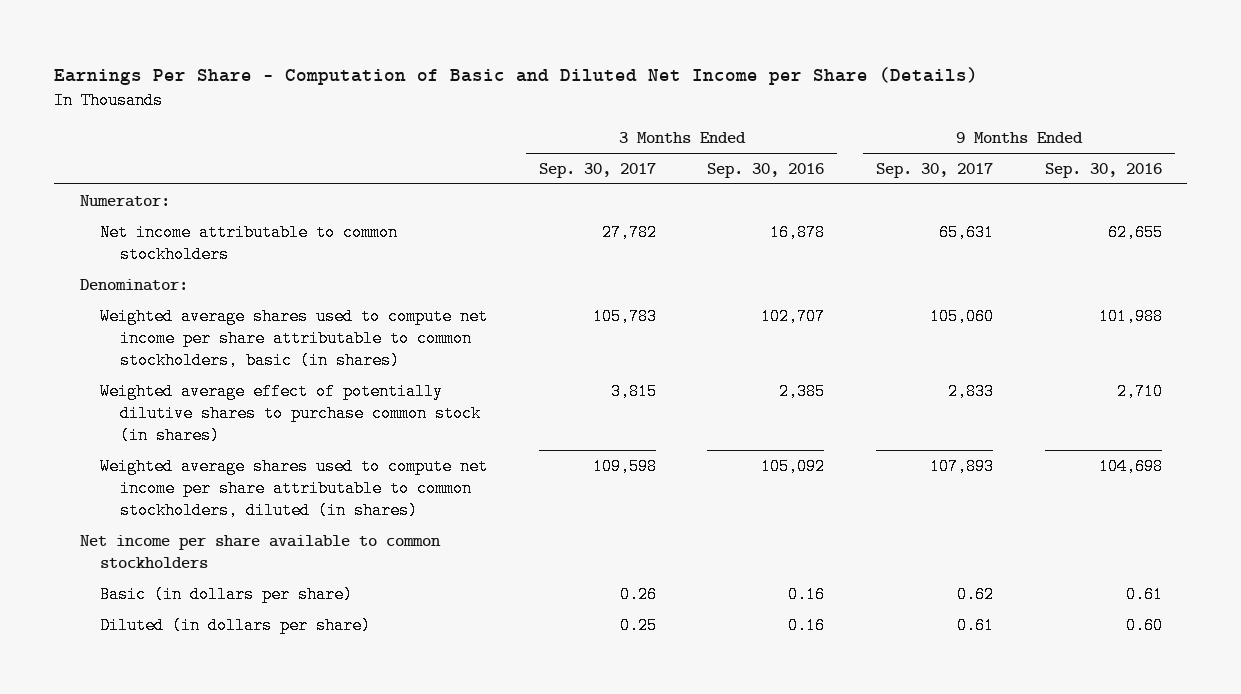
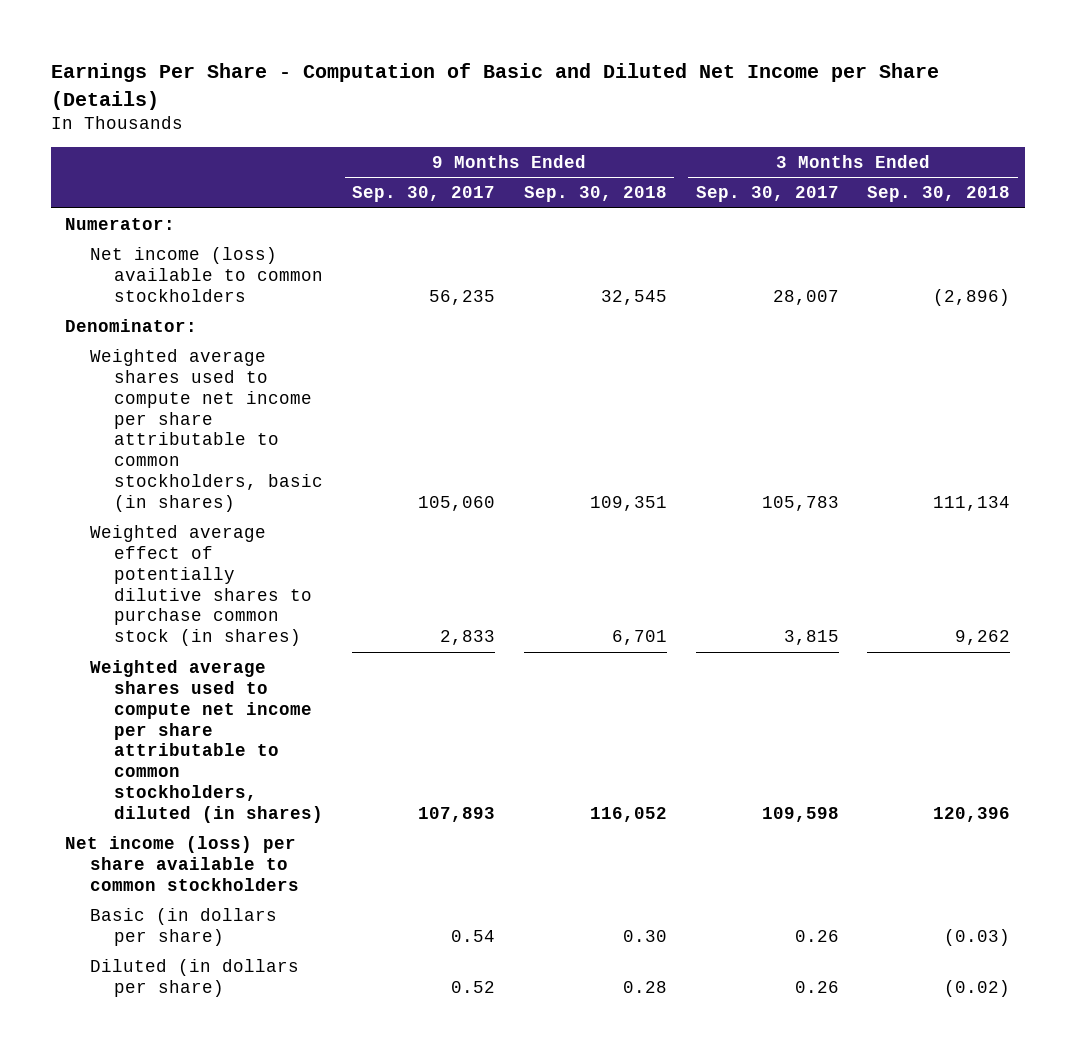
[707,162,825,178] Sep. 30, 2016 -> none
[1044,162,1162,178] Sep. 30, 2016 -> none
none -> [523,186,667,203] Sep. 30, 2018
none -> [867,186,1011,203] Sep. 30, 2018
[100,223,399,264] Net income attributable to common stockholders -> [89,247,323,302] Net income (loss) available to common stockholders
[601,223,657,241] 27,782 -> [772,289,839,305] 28,007
[938,223,994,241] 65,631 -> [428,289,495,305] 56,235
[79,534,441,569] Net income per share available to common stockholders -> [65,836,299,891] Net income (loss) per share available to common stockholders
[956,585,994,603] 0.62 -> [450,929,495,942] 0.54
[619,616,657,634] 0.25 -> [794,980,839,993] 0.26
[956,616,994,634] 0.61 -> [450,980,495,993] 0.52

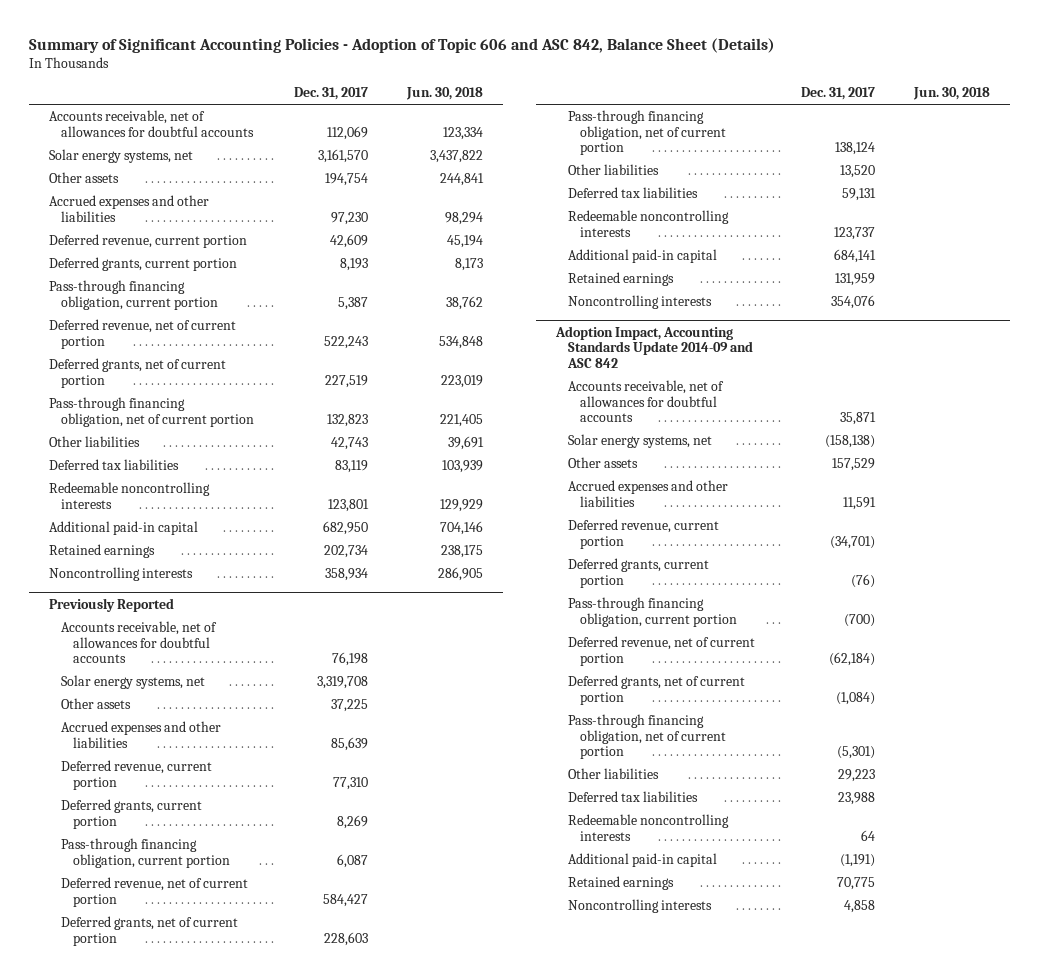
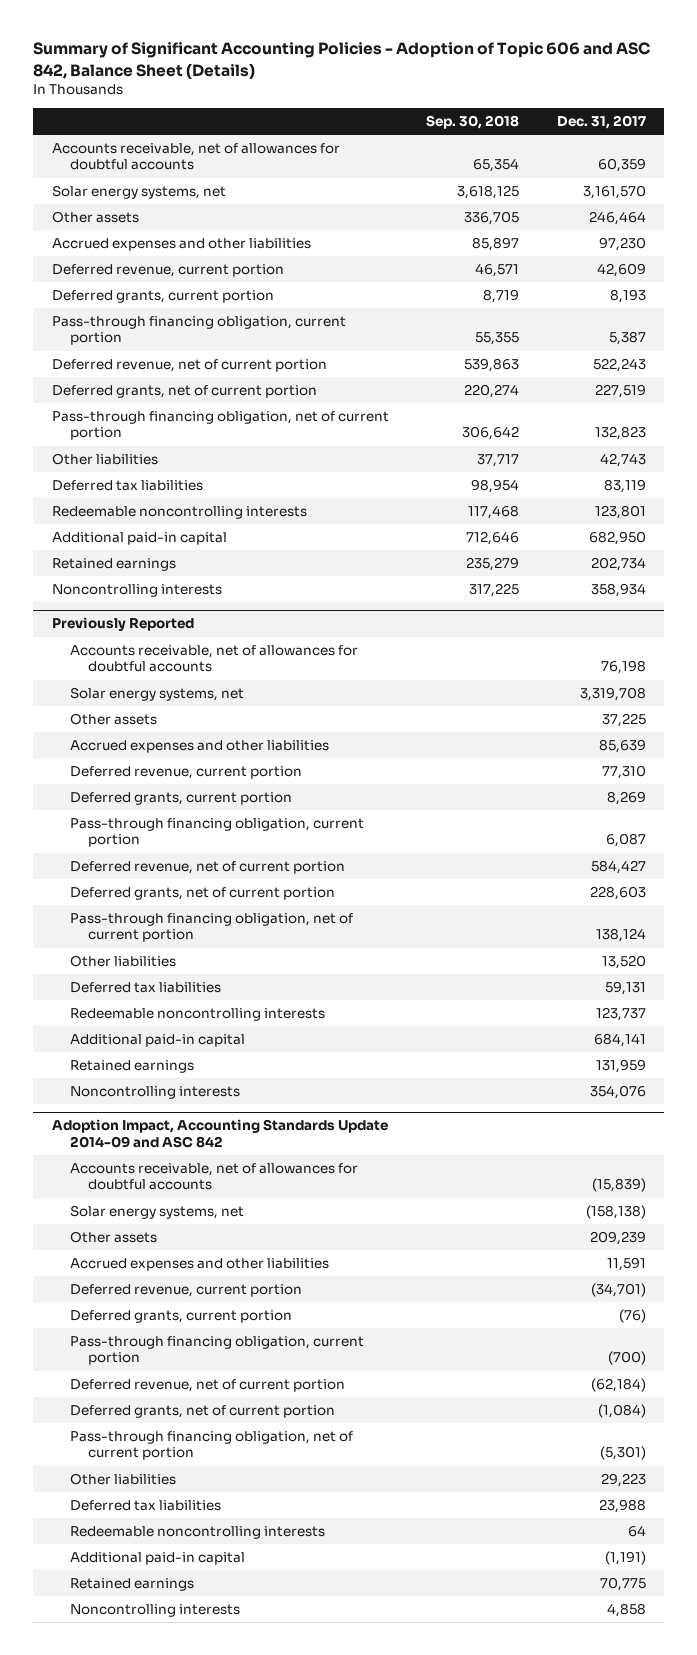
[406,87,484,101] Jun. 30, 2018 -> none
none -> [426,115,520,130] Sep. 30, 2018
[326,125,368,140] 112,069 -> [597,158,646,173] 60,359
[324,173,368,187] 194,754 -> [588,211,646,226] 246,464
[839,412,876,426] 35,871 -> [591,1178,646,1193] (15,839)
[831,458,875,472] 157,529 -> [589,1231,646,1246] 209,239

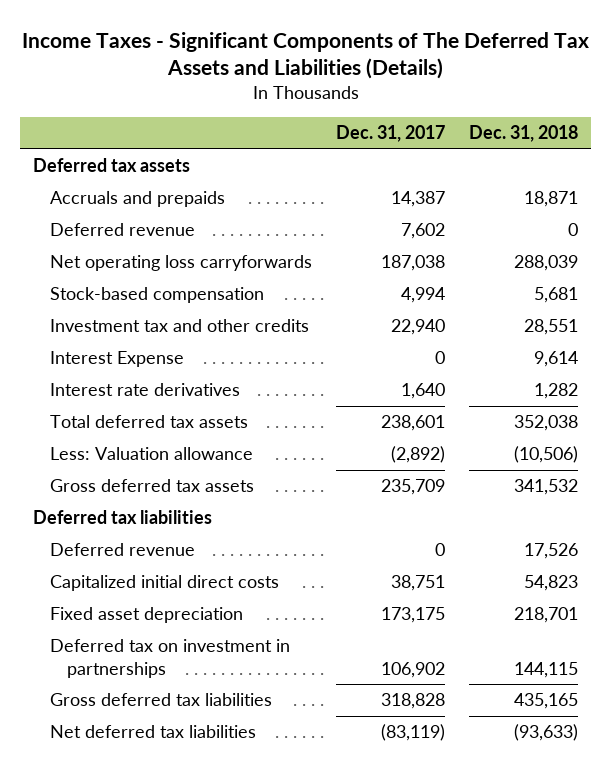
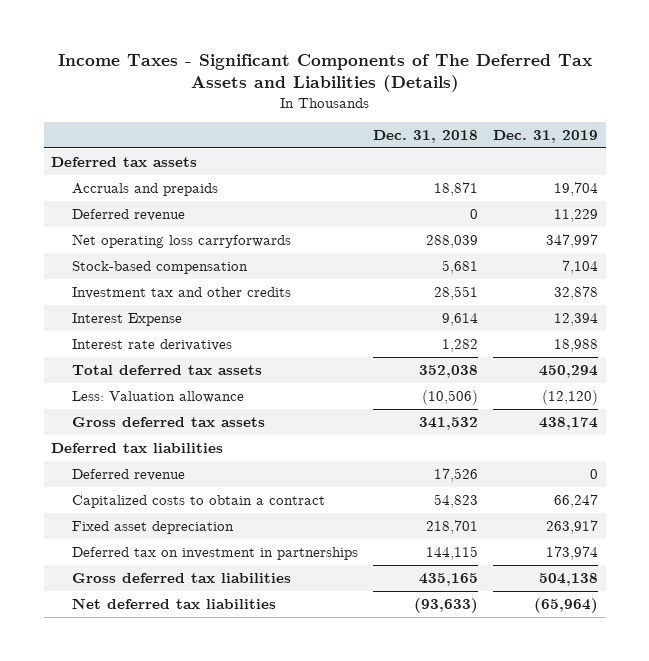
[336,125,446,143] Dec. 31, 2017 -> none
none -> [493,129,599,143] Dec. 31, 2019
[49,575,279,592] Capitalized initial direct costs -> [72,494,326,508] Capitalized costs to obtain a contract

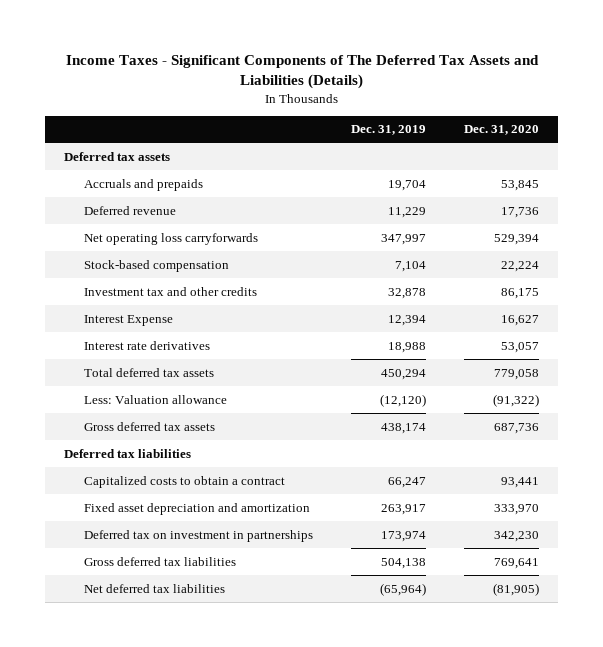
[373,129,479,143] Dec. 31, 2018 -> none
none -> [464,125,540,136] Dec. 31, 2020
[72,468,186,481] Deferred revenue -> none
[72,520,235,534] Fixed asset depreciation -> [83,502,310,515] Fixed asset depreciation and amortization

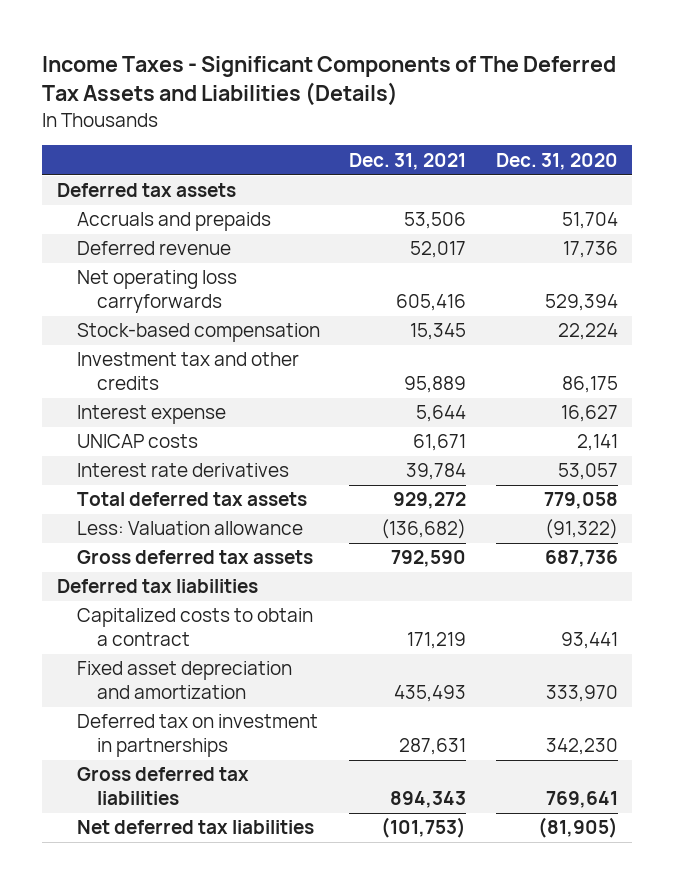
[351,125,427,136] Dec. 31, 2019 -> none
none -> [349,152,467,170] Dec. 31, 2021
[501,179,540,191] 53,845 -> [561,212,618,230] 51,704
[83,314,173,326] Interest Expense -> [77,405,227,425] Interest expense
none -> [77,434,199,449] UNICAP costs

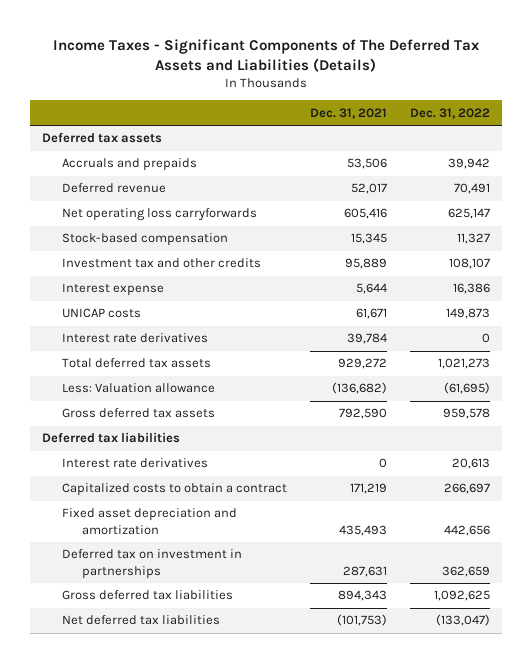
[495,152,618,170] Dec. 31, 2020 -> none
none -> [410,107,491,119] Dec. 31, 2022
none -> [62,458,209,469] Interest rate derivatives

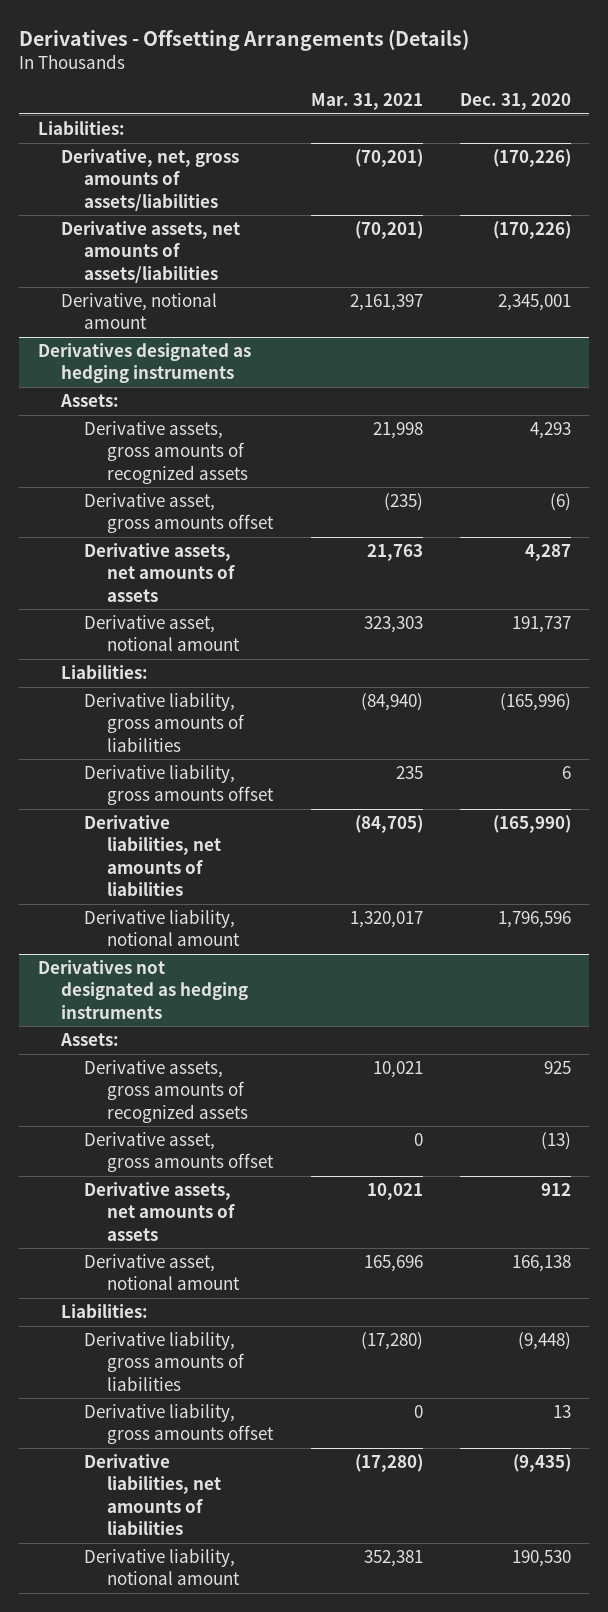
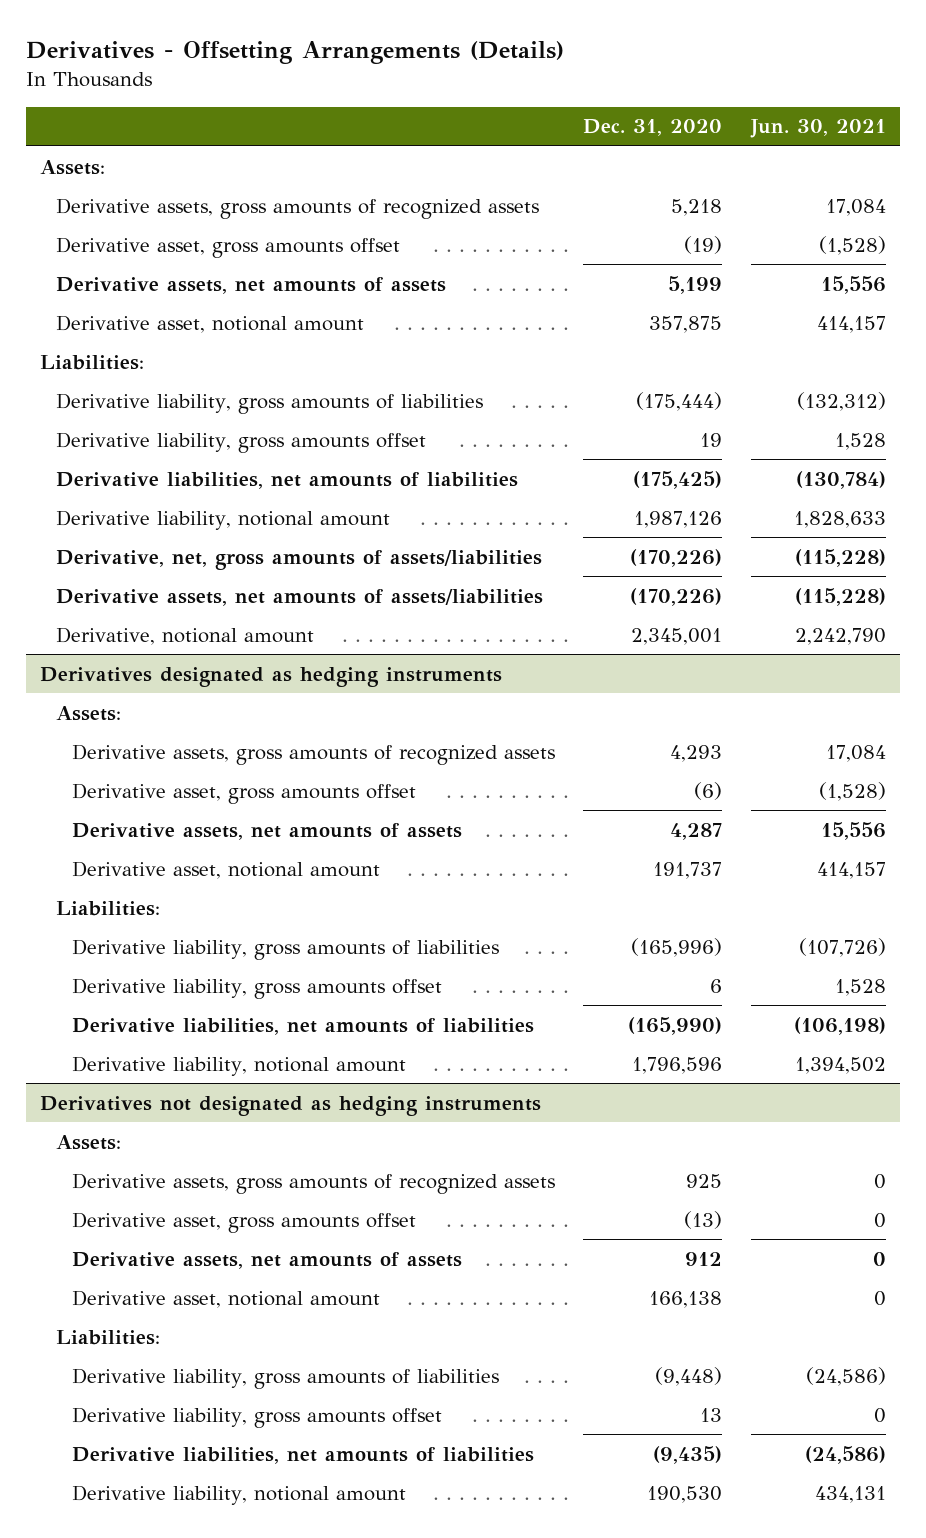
[310,93,423,111] Mar. 31, 2021 -> none
none -> [749,119,886,139] Jun. 30, 2021
none -> [40,159,106,175] Assets:
none -> [55,197,539,219] Derivative assets, gross amounts of recognized assets
none -> [55,236,400,258] Derivative asset, gross amounts offset
none -> [55,276,446,294] Derivative assets, net amounts of assets
none -> [55,314,364,333] Derivative asset, notional amount
none -> [55,392,483,414] Derivative liability, gross amounts of liabilities
none -> [55,431,426,453] Derivative liability, gross amounts offset
none -> [55,471,518,489] Derivative liabilities, net amounts of liabilities
none -> [55,509,390,530] Derivative liability, notional amount

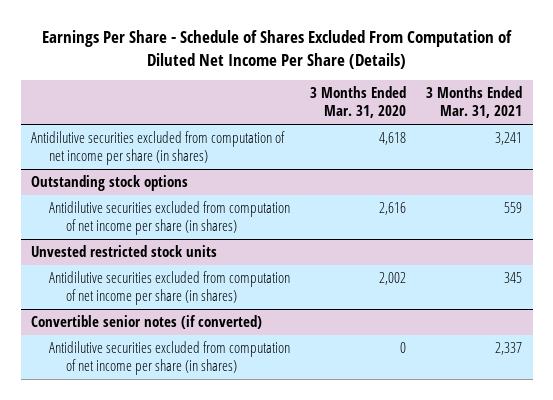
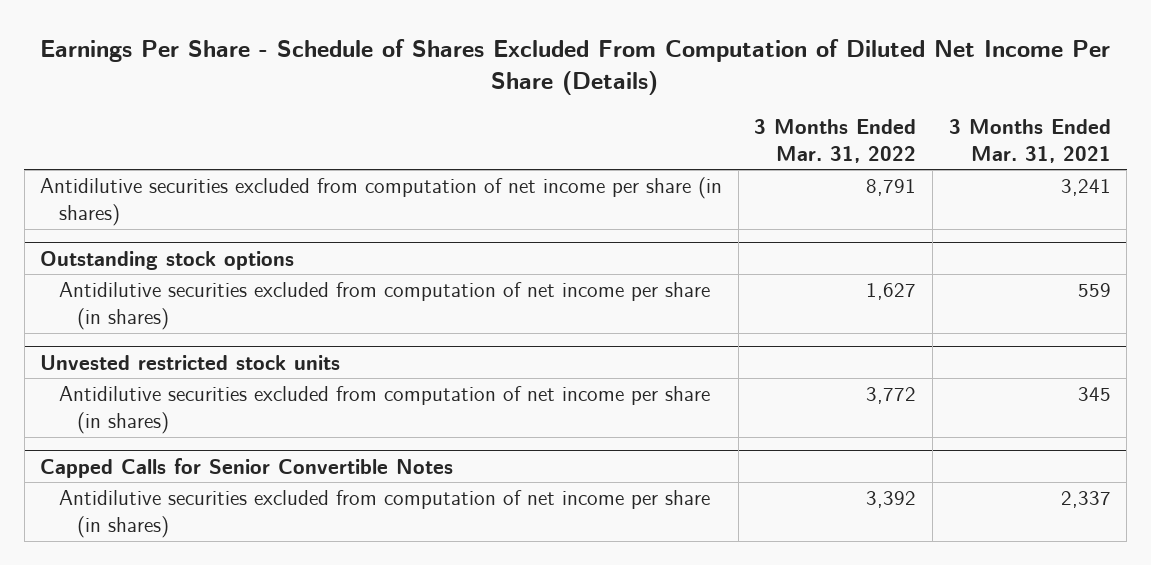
[309,86,406,119] 3 Months Ended Mar. 31, 2020 -> none
none -> [754,118,917,163] 3 Months Ended Mar. 31, 2022
[30,315,262,330] Convertible senior notes (if converted) -> [40,457,454,478] Capped Calls for Senior Convertible Notes

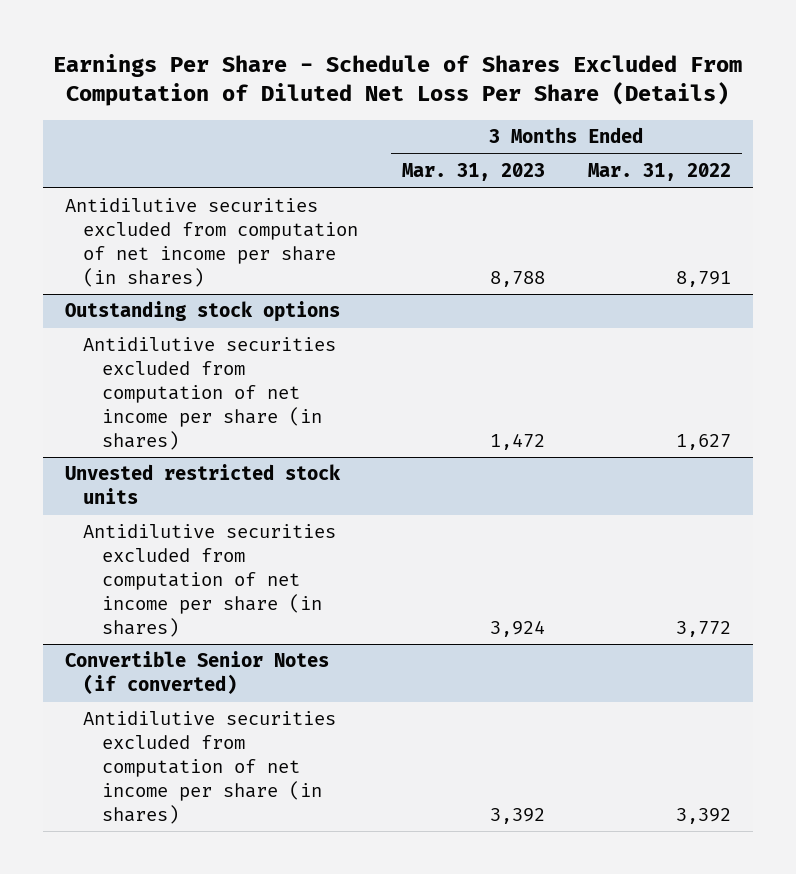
[40,38,1111,96] Earnings Per Share - Schedule of Shares Excluded From Computation of Diluted Net Income Per Share (Details) -> [52,54,742,107] Earnings Per Share - Schedule of Shares Excluded From Computation of Diluted Net Loss Per Share (Details)
[948,118,1111,163] 3 Months Ended Mar. 31, 2021 -> none
none -> [401,163,545,182] Mar. 31, 2023
[40,457,454,478] Capped Calls for Senior Convertible Notes -> [64,651,329,695] Convertible Senior Notes (if converted)

